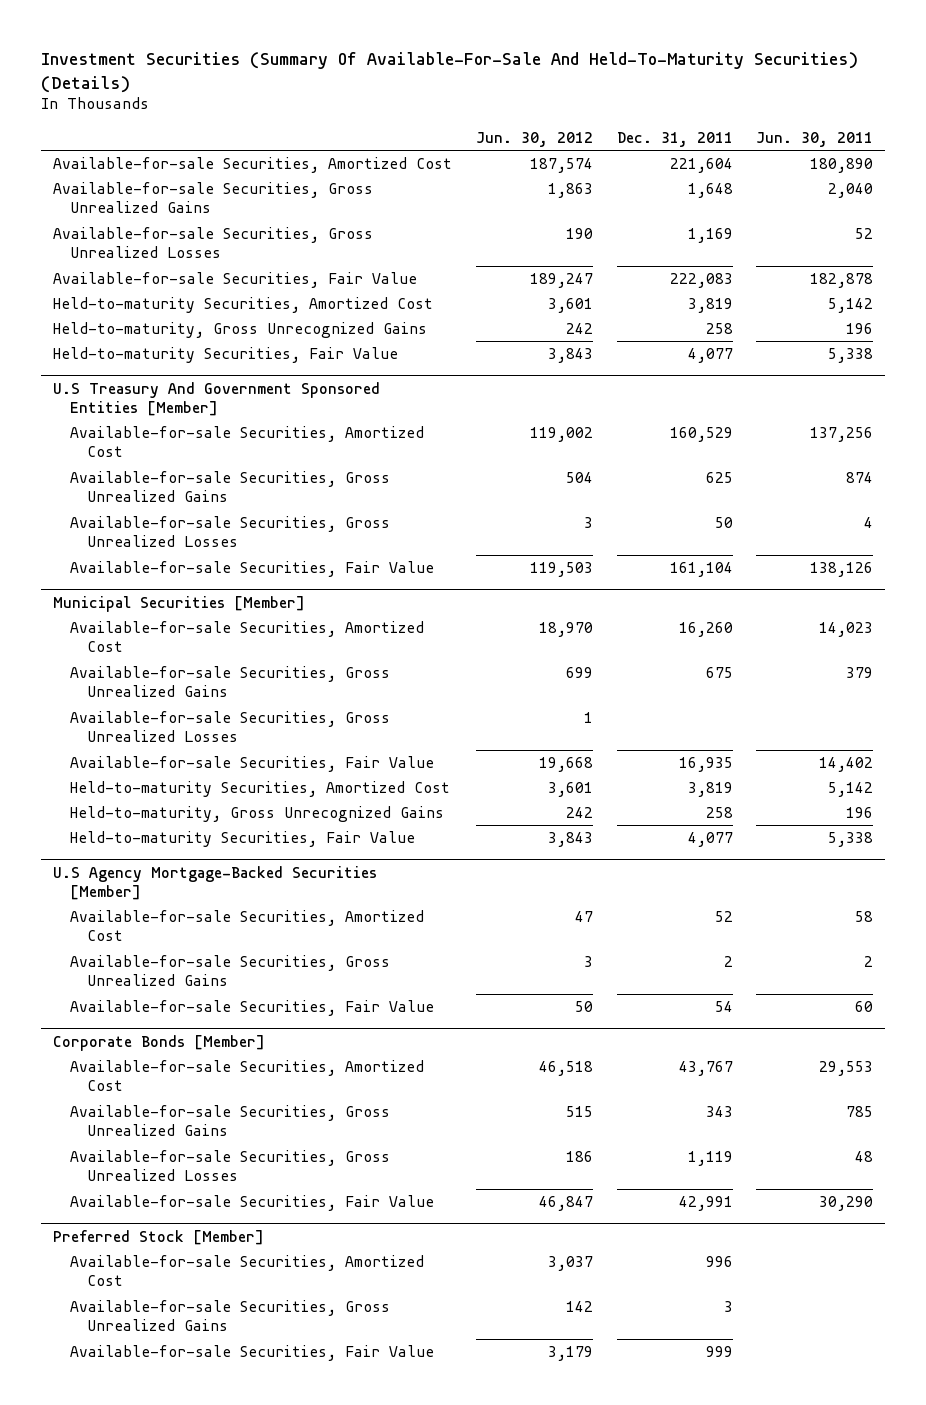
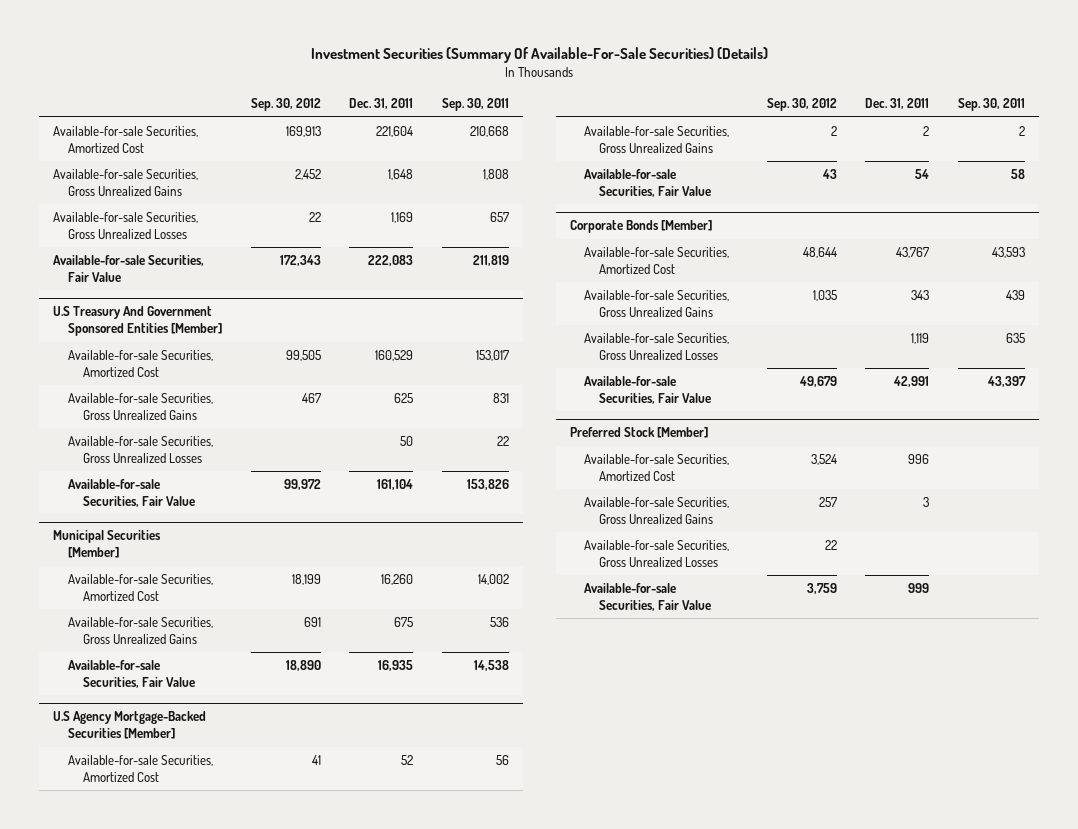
[41,52,859,93] Investment Securities (Summary Of Available-For-Sale And Held-To-Maturity Securities) (Details) -> [311,47,769,64] Investment Securities (Summary Of Available-For-Sale Securities) (Details)
[475,131,593,147] Jun. 30, 2012 -> none
[756,131,874,147] Jun. 30, 2011 -> none
none -> [250,98,321,112] Sep. 30, 2012
none -> [441,98,509,112] Sep. 30, 2011
[53,297,434,314] Held-to-maturity Securities, Amortized Cost -> none
[53,322,428,339] Held-to-maturity, Gross Unrecognized Gains -> none
[53,347,399,364] Held-to-maturity Securities, Fair Value -> none
[70,711,391,743] Available-for-sale Securities, Gross Unrealized Losses -> none
[70,781,451,798] Held-to-maturity Securities, Amortized Cost -> none
[70,806,445,823] Held-to-maturity, Gross Unrecognized Gains -> none
[70,831,416,848] Held-to-maturity Securities, Fair Value -> none
none -> [584,540,730,567] Available-for-sale Securities, Gross Unrealized Losses

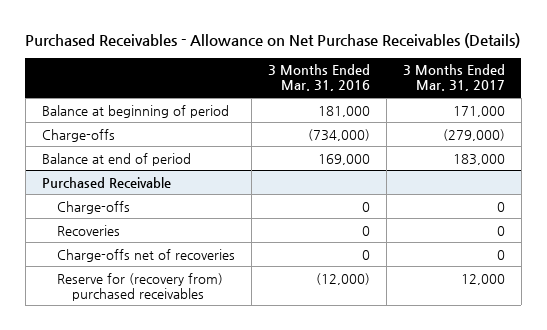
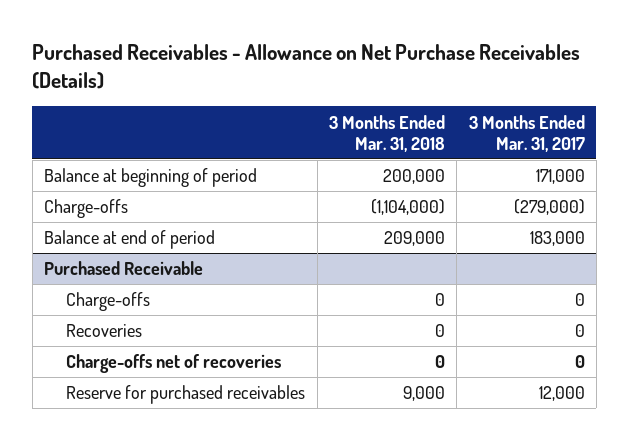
[267,64,370,92] 3 Months Ended Mar. 31, 2016 -> none
none -> [328,114,445,152] 3 Months Ended Mar. 31, 2018
[56,272,223,301] Reserve for (recovery from) purchased receivables -> [66,385,306,405] Reserve for purchased receivables

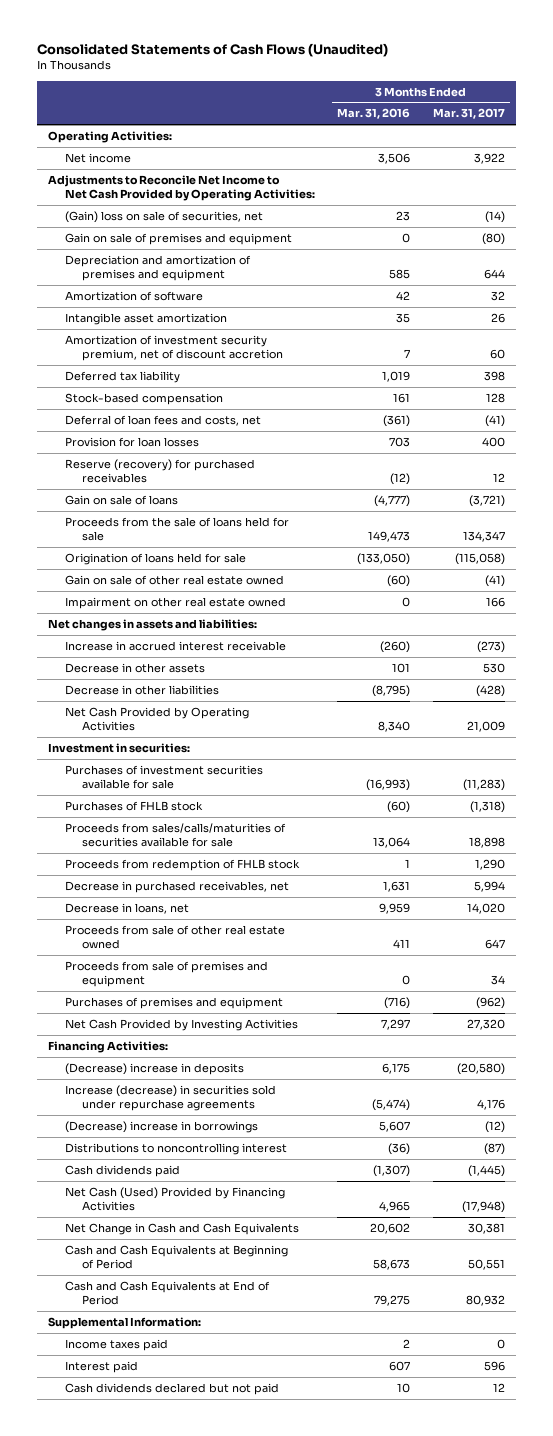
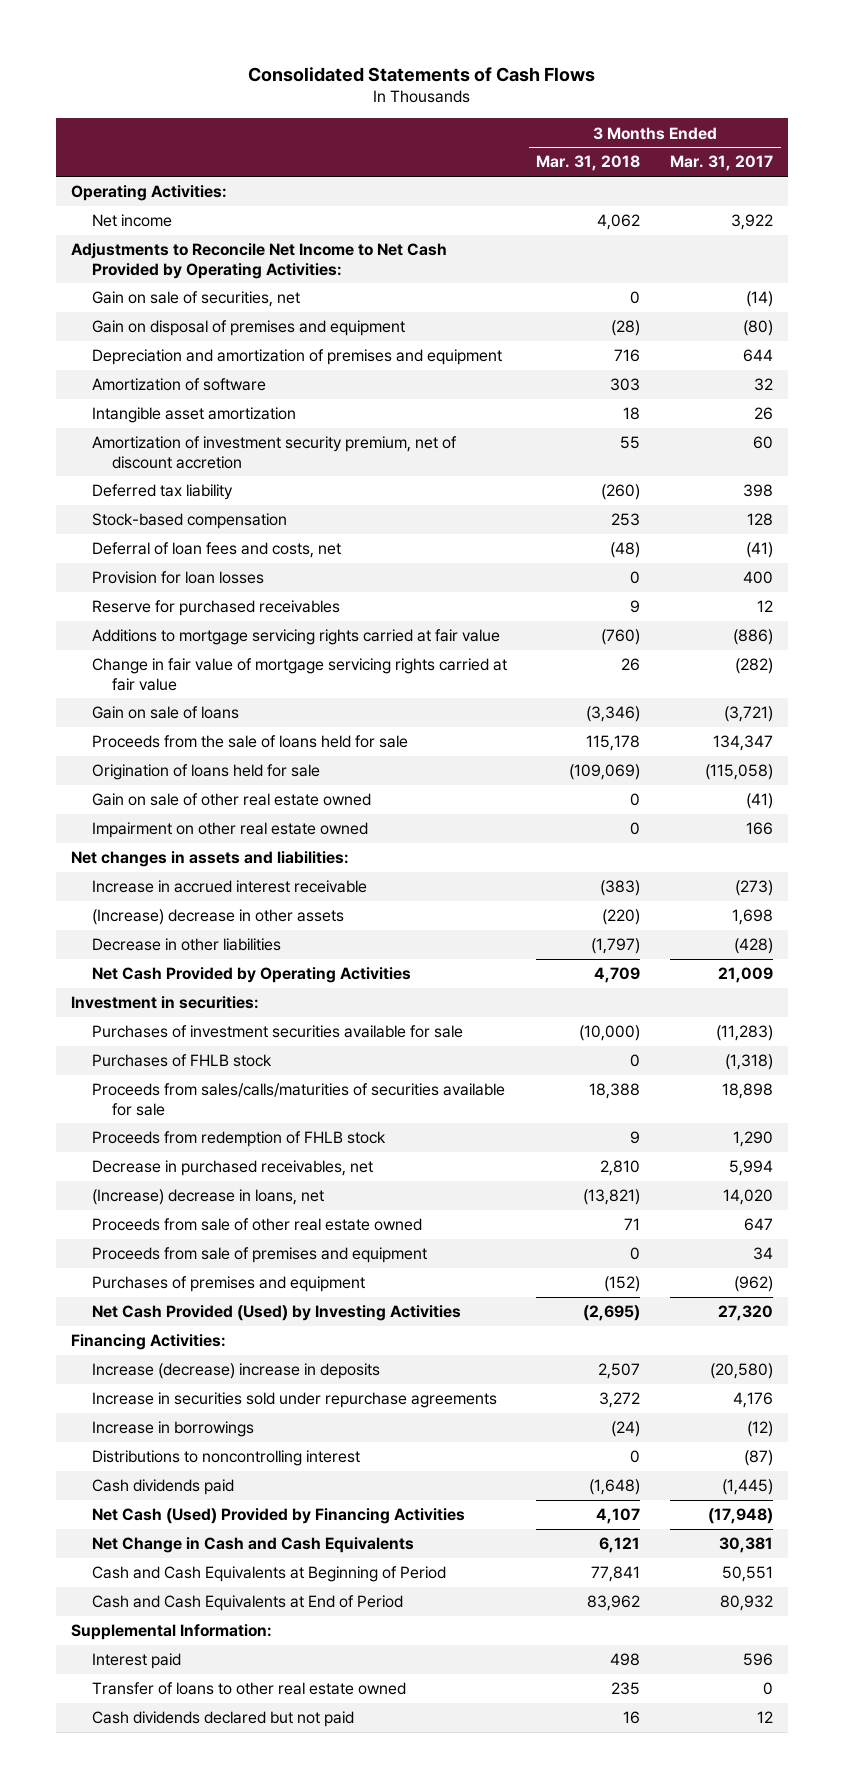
[36,43,388,58] Consolidated Statements of Cash Flows (Unaudited) -> [248,66,596,82] Consolidated Statements of Cash Flows
[337,108,411,120] Mar. 31, 2016 -> none
none -> [536,155,641,172] Mar. 31, 2018
[64,210,263,223] (Gain) loss on sale of securities, net -> [91,291,300,308] Gain on sale of securities, net
[64,232,292,245] Gain on sale of premises and equipment -> [91,320,405,337] Gain on disposal of premises and equipment
[64,458,255,484] Reserve (recovery) for purchased receivables -> [91,600,340,617] Reserve for purchased receivables
none -> [91,629,500,646] Additions to mortgage servicing rights carried at fair value
none -> [91,658,507,691] Change in fair value of mortgage servicing rights carried at fair value
[64,662,205,673] Decrease in other assets -> [91,909,344,926] (Increase) decrease in other assets
[482,662,505,673] 530 -> [732,909,774,926] 1,698
[64,902,189,914] Decrease in loans, net -> [91,1189,324,1206] (Increase) decrease in loans, net
[64,1018,298,1031] Net Cash Provided by Investing Activities -> [91,1305,461,1322] Net Cash Provided (Used) by Investing Activities
[64,1062,244,1075] (Decrease) increase in deposits -> [91,1363,380,1380] Increase (decrease) increase in deposits
[64,1084,276,1112] Increase (decrease) in securities sold under repurchase agreements -> [91,1392,497,1409] Increase in securities sold under repurchase agreements
[64,1120,258,1133] (Decrease) increase in borrowings -> [91,1421,254,1438] Increase in borrowings
[64,1338,168,1351] Income taxes paid -> none
none -> [91,1682,406,1696] Transfer of loans to other real estate owned

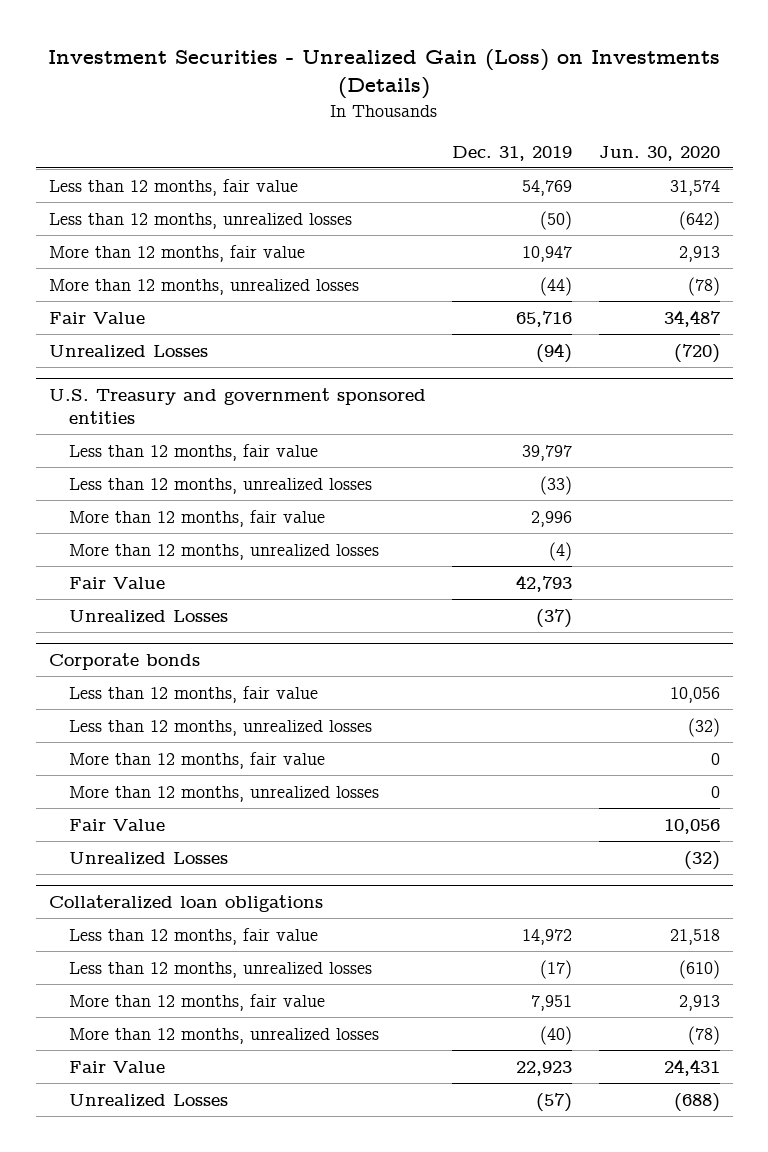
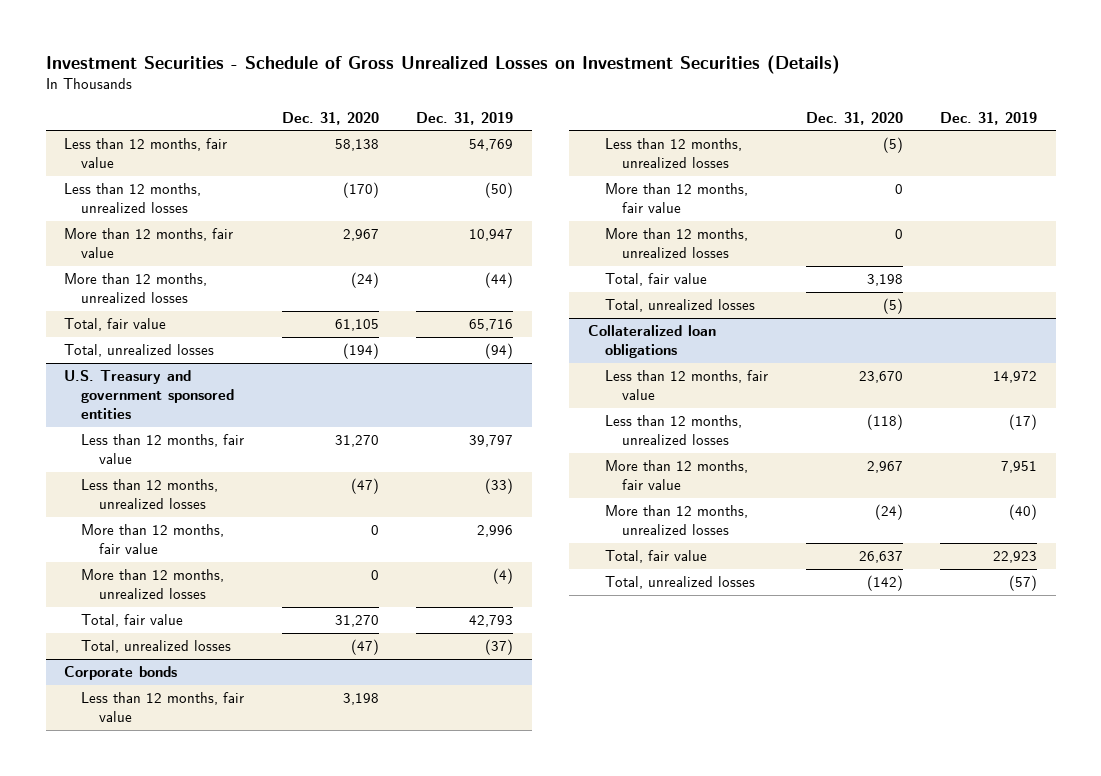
[48,48,721,100] Investment Securities - Unrealized Gain (Loss) on Investments (Details) -> [45,55,840,75] Investment Securities - Schedule of Gross Unrealized Losses on Investment Securities (Details)
[598,145,720,161] Jun. 30, 2020 -> none
none -> [281,111,379,125] Dec. 31, 2020
[48,311,145,324] Fair Value -> [64,318,167,332] Total, fair value
[48,344,208,359] Unrealized Losses -> [64,344,215,358] Total, unrealized losses
[69,576,166,589] Fair Value -> [81,614,184,628] Total, fair value
[69,609,229,624] Unrealized Losses -> [81,640,232,654] Total, unrealized losses
[69,818,166,831] Fair Value -> [605,273,708,287] Total, fair value
[69,851,229,866] Unrealized Losses -> [605,299,756,313] Total, unrealized losses
[69,1060,166,1073] Fair Value -> [605,550,708,564] Total, fair value
[69,1093,229,1108] Unrealized Losses -> [605,576,756,590] Total, unrealized losses

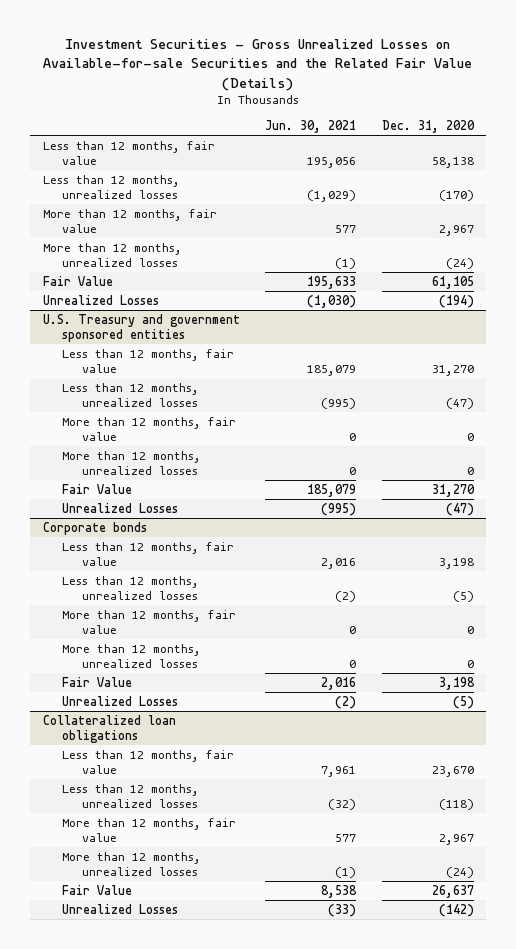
[45,55,840,75] Investment Securities - Schedule of Gross Unrealized Losses on Investment Securities (Details) -> [43,39,473,91] Investment Securities - Gross Unrealized Losses on Available-for-sale Securities and the Related Fair Value (Details)
[416,111,514,125] Dec. 31, 2019 -> none
none -> [265,120,357,134] Jun. 30, 2021
[64,318,167,332] Total, fair value -> [42,275,113,286] Fair Value
[64,344,215,358] Total, unrealized losses -> [42,294,159,305] Unrealized Losses
[81,614,184,628] Total, fair value -> [62,483,133,494] Fair Value
[81,640,232,654] Total, unrealized losses -> [62,502,179,513] Unrealized Losses
[605,273,708,287] Total, fair value -> [62,676,133,687] Fair Value
[605,299,756,313] Total, unrealized losses -> [62,695,179,706] Unrealized Losses
[605,550,708,564] Total, fair value -> [62,884,133,895] Fair Value
[605,576,756,590] Total, unrealized losses -> [62,903,179,914] Unrealized Losses

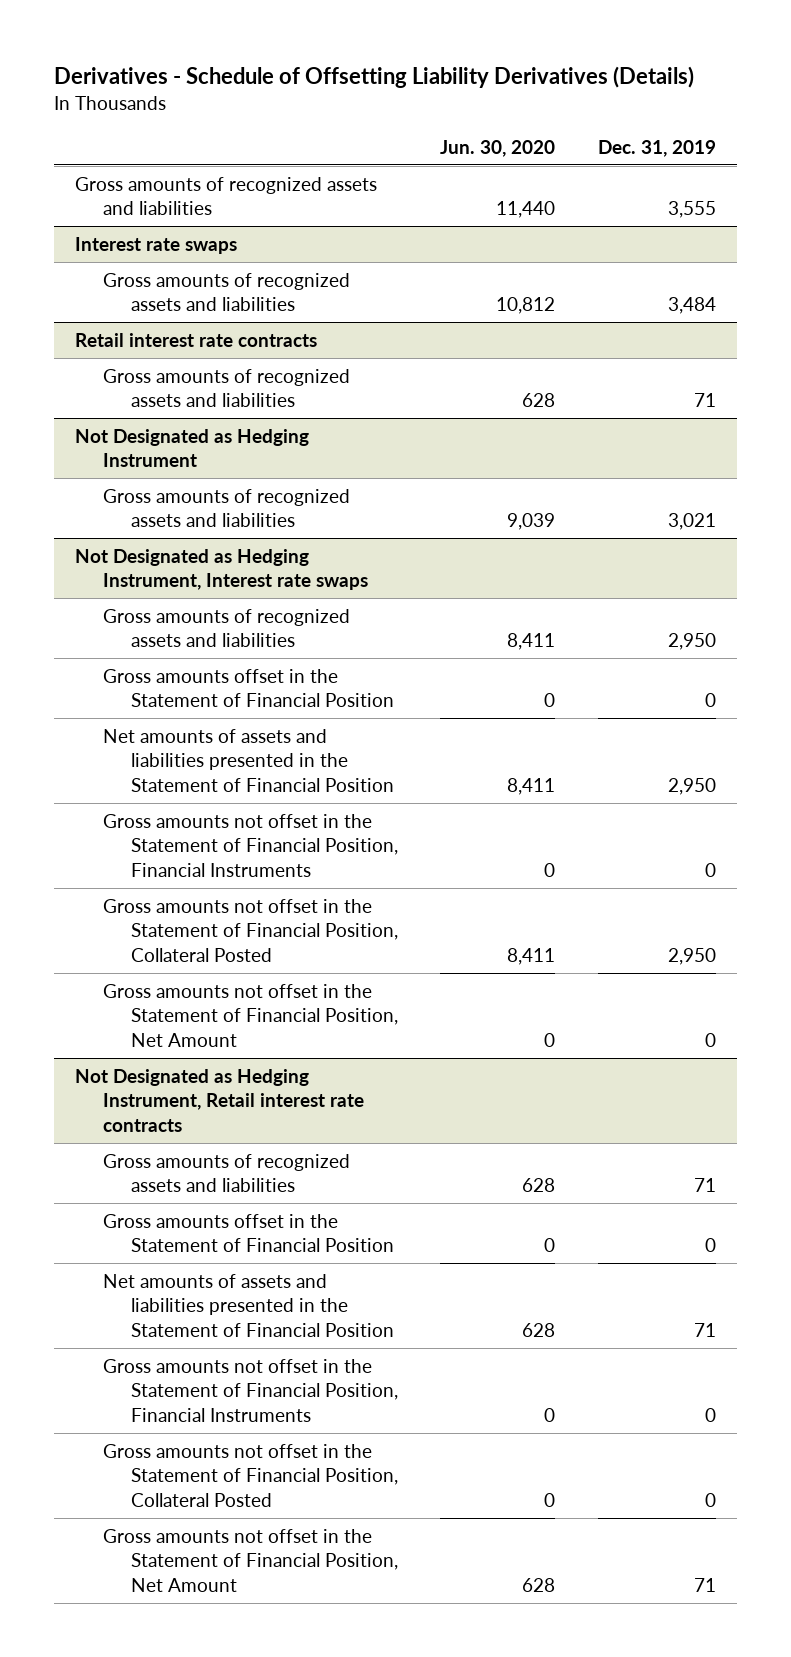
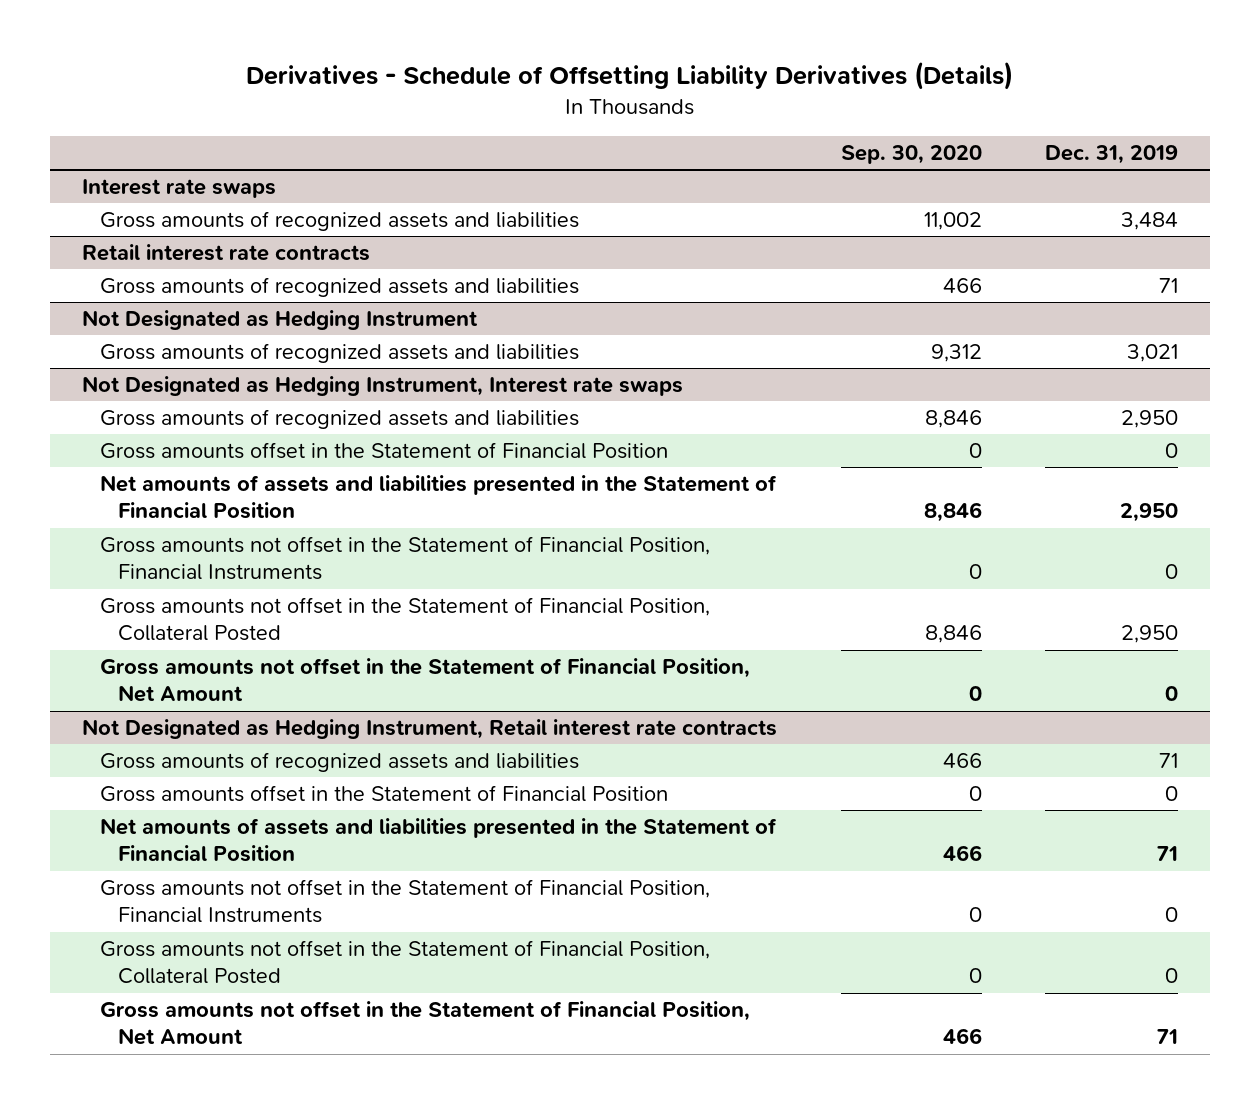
[440,139,556,157] Jun. 30, 2020 -> none
none -> [840,145,982,165] Sep. 30, 2020
[75,176,378,216] Gross amounts of recognized assets and liabilities -> none

